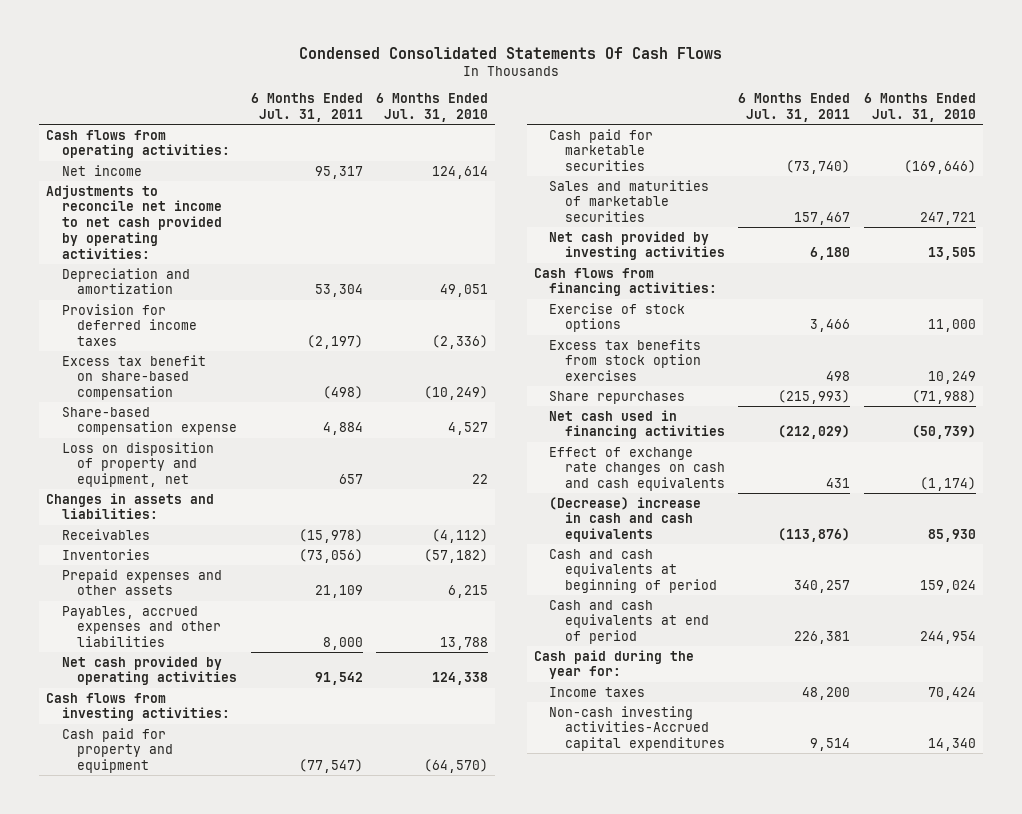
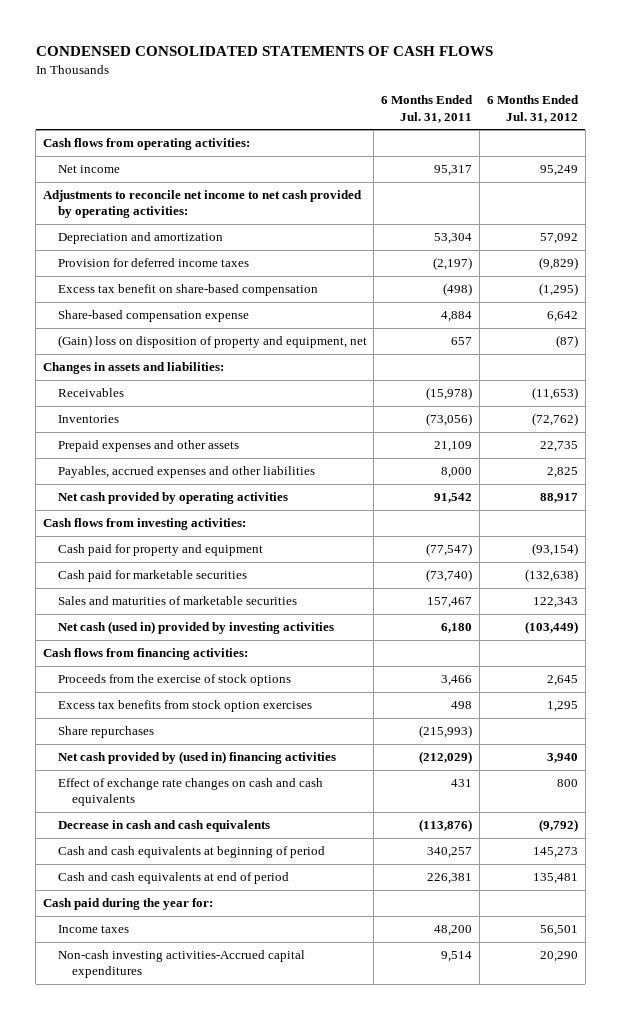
[299,47,723,60] Condensed Consolidated Statements Of Cash Flows -> [35,46,493,57] CONDENSED CONSOLIDATED STATEMENTS OF CASH FLOWS
[376,93,489,123] 6 Months Ended Jul. 31, 2010 -> none
none -> [487,95,580,123] 6 Months Ended Jul. 31, 2012
[61,441,214,488] Loss on disposition of property and equipment, net -> [57,335,367,349] (Gain) loss on disposition of property and equipment, net
[549,230,725,261] Net cash provided by investing activities -> [57,621,334,635] Net cash (used in) provided by investing activities
[549,302,686,333] Exercise of stock options -> [57,674,291,687] Proceeds from the exercise of stock options
[549,409,725,440] Net cash used in financing activities -> [57,751,336,765] Net cash provided by (used in) financing activities
[549,496,702,543] (Decrease) increase in cash and cash equivalents -> [57,820,270,833] Decrease in cash and cash equivalents

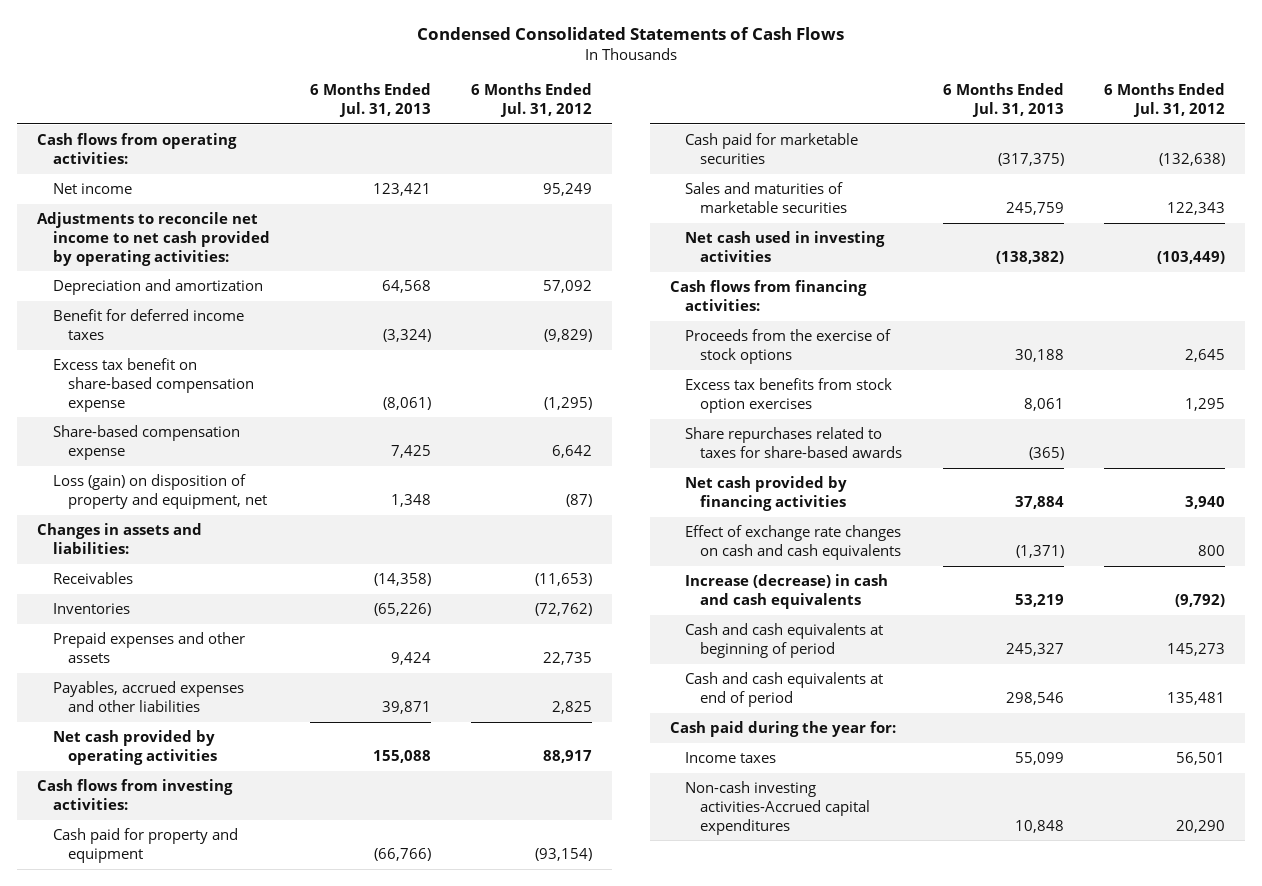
[35,46,493,57] CONDENSED CONSOLIDATED STATEMENTS OF CASH FLOWS -> [417,27,845,41] Condensed Consolidated Statements of Cash Flows
[381,95,474,123] 6 Months Ended Jul. 31, 2011 -> none
none -> [310,83,432,118] 6 Months Ended Jul. 31, 2013
[57,258,249,268] Provision for deferred income taxes -> [52,309,244,340] Benefit for deferred income taxes
[57,284,318,297] Excess tax benefit on share-based compensation -> [52,358,254,412] Excess tax benefit on share-based compensation expense
[57,335,367,349] (Gain) loss on disposition of property and equipment, net -> [52,474,267,509] Loss (gain) on disposition of property and equipment, net
[57,621,334,635] Net cash (used in) provided by investing activities -> [685,231,886,262] Net cash used in investing activities
[57,726,154,739] Share repurchases -> [685,427,903,458] Share repurchases related to taxes for share-based awards
[57,751,336,765] Net cash provided by (used in) financing activities -> [685,476,848,511] Net cash provided by financing activities
[57,820,270,833] Decrease in cash and cash equivalents -> [685,574,889,609] Increase (decrease) in cash and cash equivalents

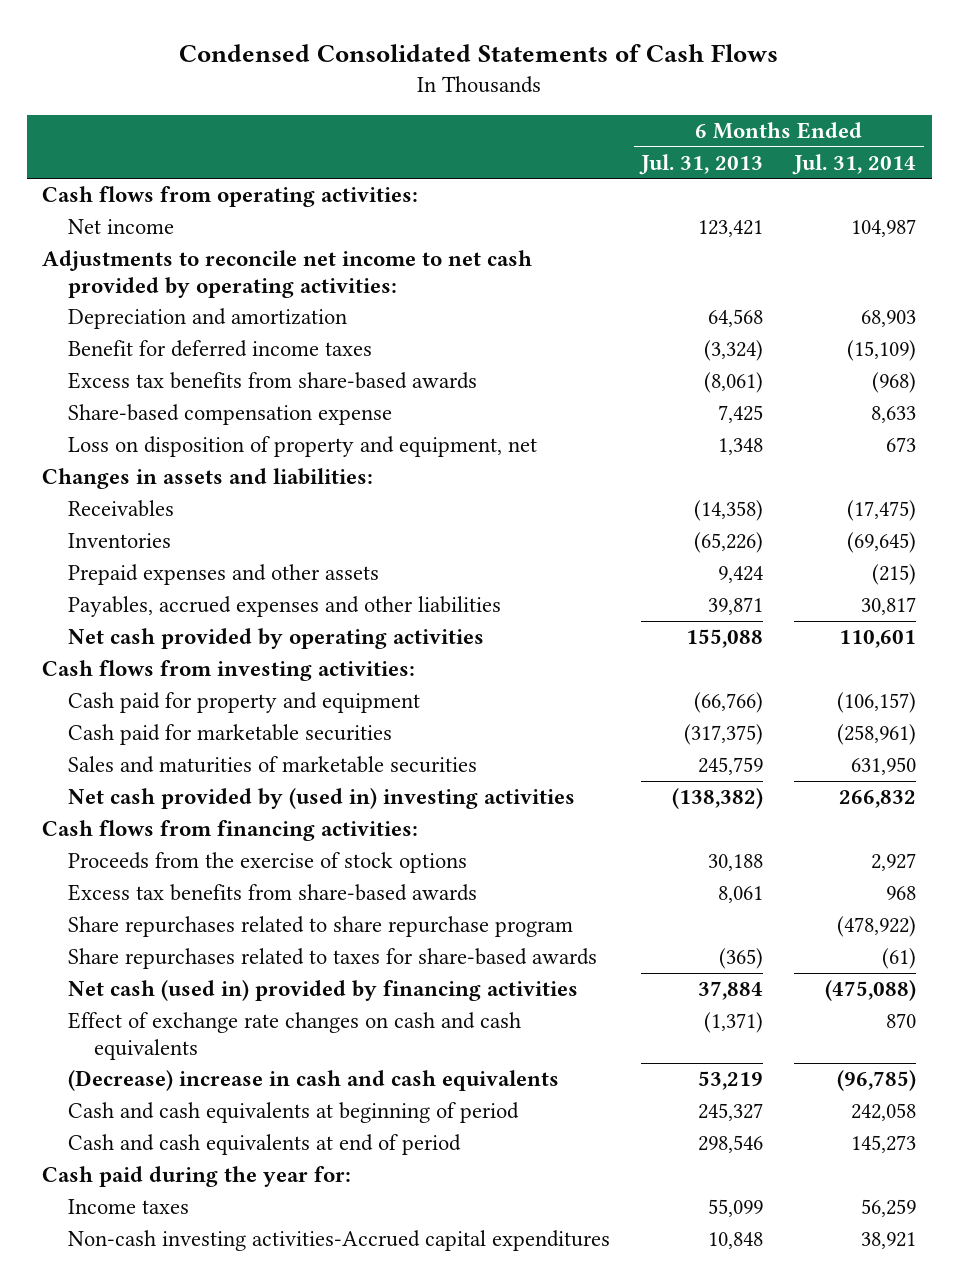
[471,83,593,118] 6 Months Ended Jul. 31, 2012 -> none
none -> [792,153,917,175] Jul. 31, 2014
[52,358,254,412] Excess tax benefit on share-based compensation expense -> [68,372,478,390] Excess tax benefits from share-based awards
[52,474,267,509] Loss (gain) on disposition of property and equipment, net -> [68,436,538,458] Loss on disposition of property and equipment, net
[685,231,886,262] Net cash used in investing activities -> [68,788,576,810] Net cash provided by (used in) investing activities
[685,378,893,413] Excess tax benefits from stock option exercises -> [68,884,478,902] Excess tax benefits from share-based awards
none -> [68,916,574,938] Share repurchases related to share repurchase program
[685,476,848,511] Net cash provided by financing activities -> [68,980,579,1002] Net cash (used in) provided by financing activities
[685,574,889,609] Increase (decrease) in cash and cash equivalents -> [68,1070,560,1092] (Decrease) increase in cash and cash equivalents

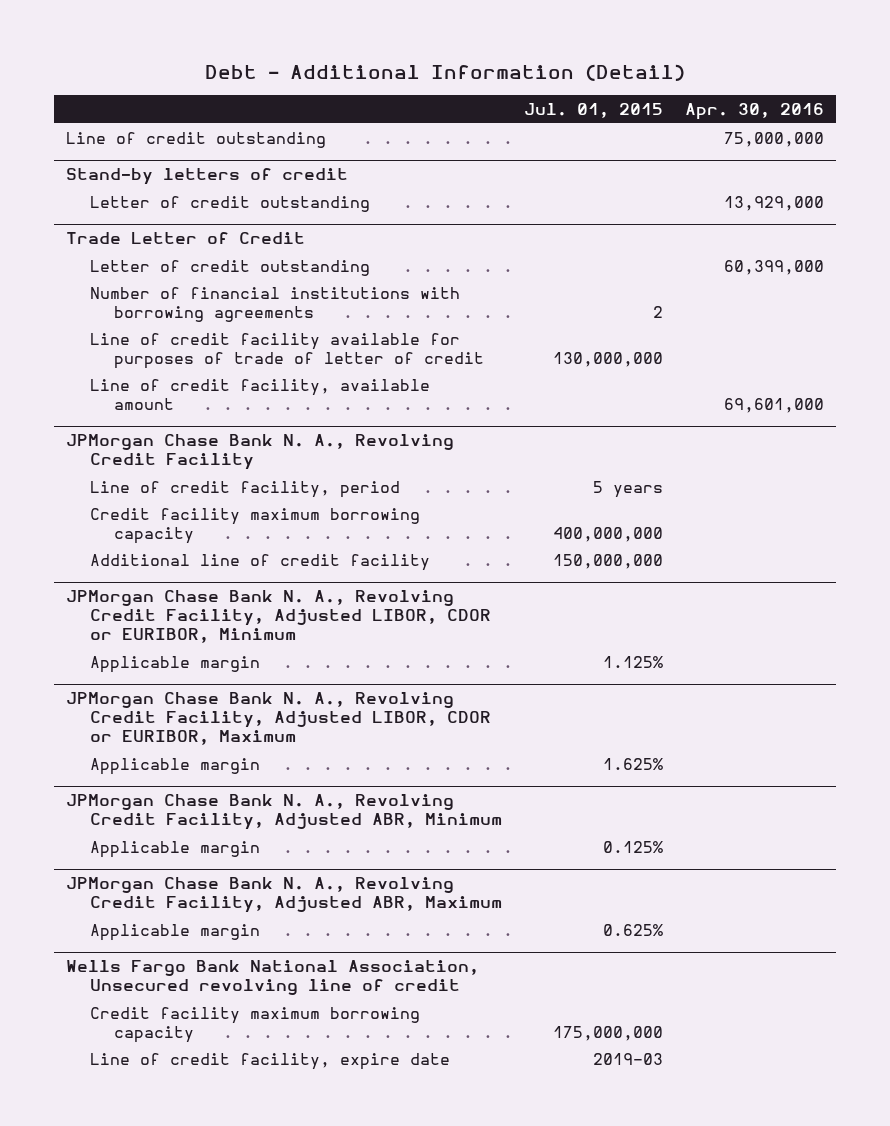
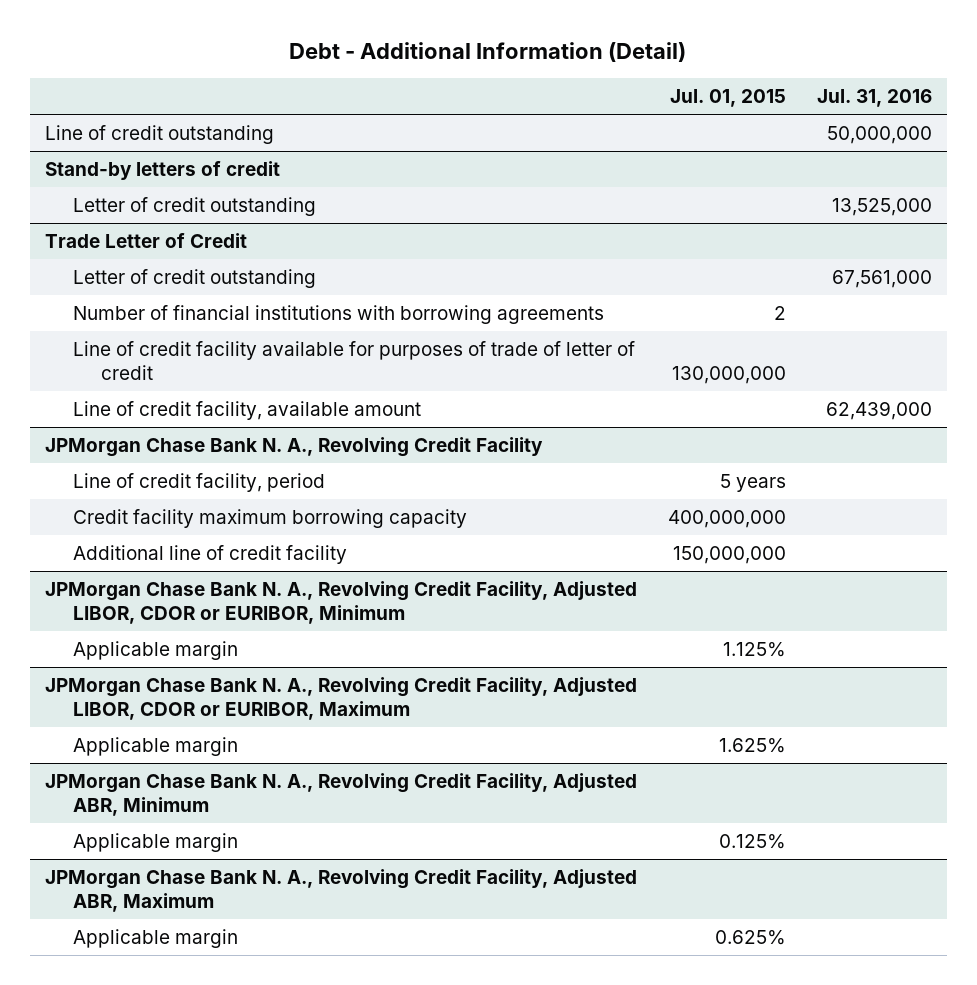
[685,103,825,121] Apr. 30, 2016 -> none
none -> [816,89,932,108] Jul. 31, 2016
[65,960,479,996] Wells Fargo Bank National Association, Unsecured revolving line of credit -> none
[89,1006,420,1043] Credit facility maximum borrowing capacity -> none
[89,1052,450,1070] Line of credit facility, expire date -> none

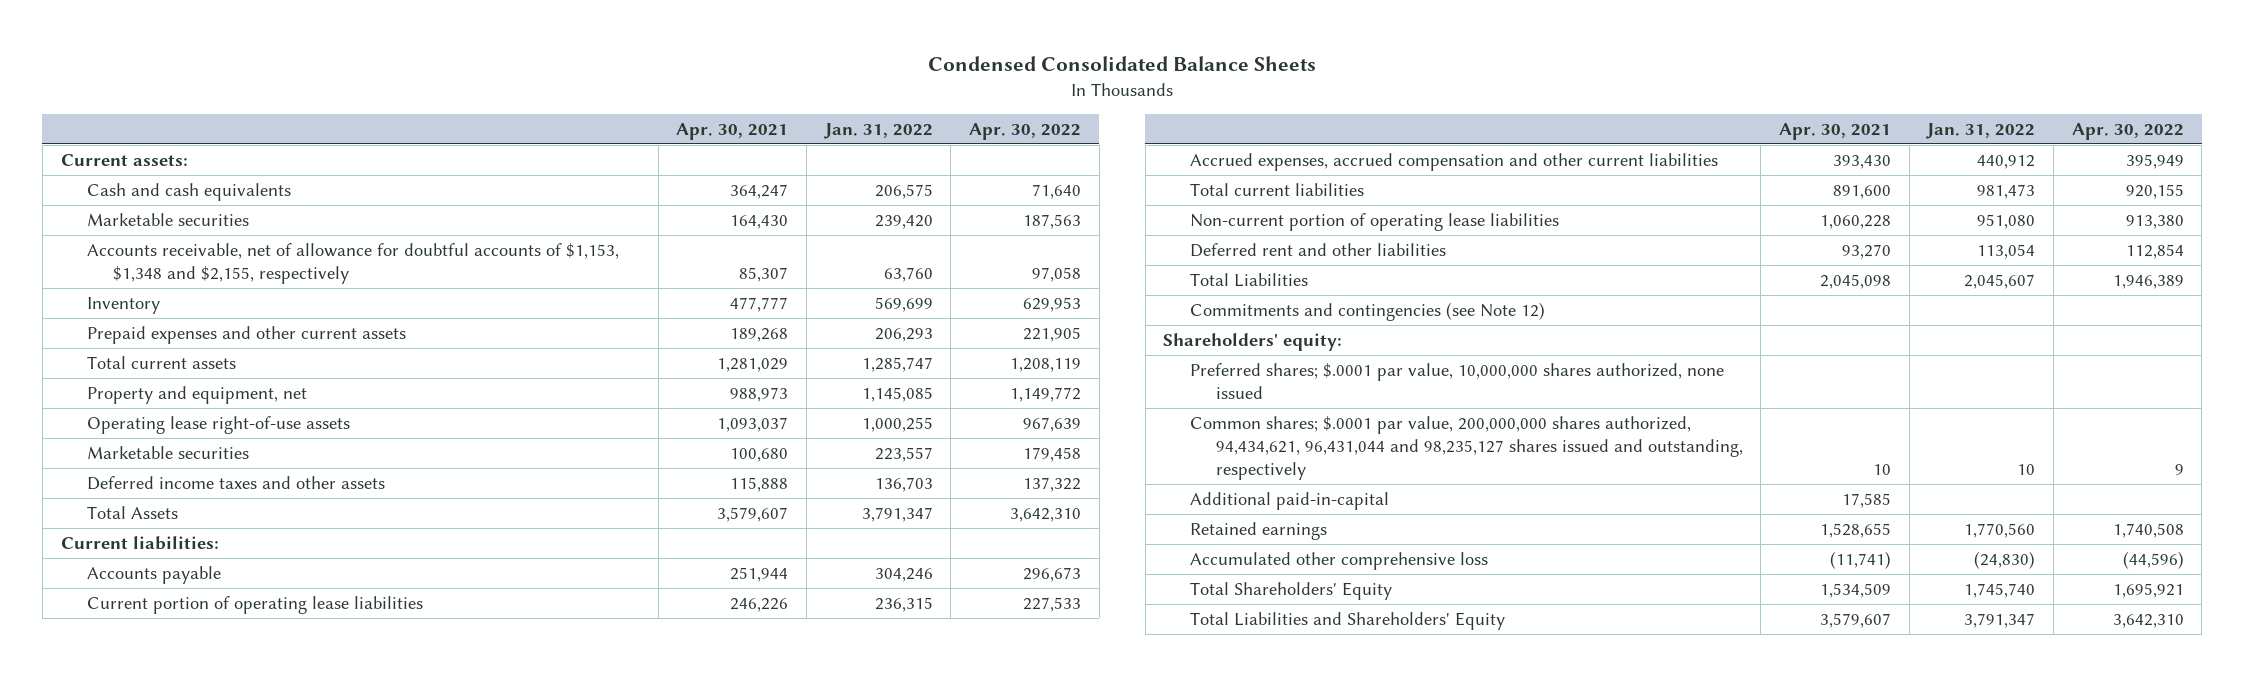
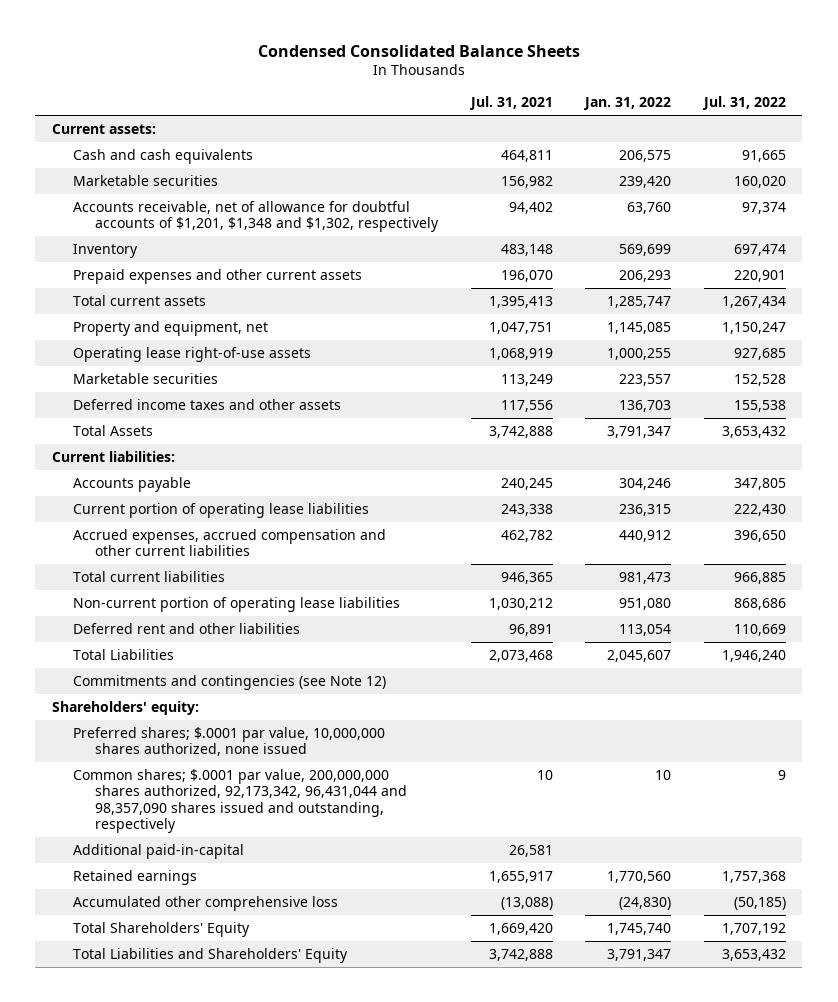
[676,123,789,141] Apr. 30, 2021 -> none
[968,123,1081,141] Apr. 30, 2022 -> none
none -> [468,96,553,111] Jul. 31, 2021
none -> [702,96,787,111] Jul. 31, 2022
[86,242,619,284] Accounts receivable, net of allowance for doubtful accounts of $1,153, $1,348 and $2,155, respectively -> [73,201,440,233] Accounts receivable, net of allowance for doubtful accounts of $1,201, $1,348 and $1,302, respectively
[1189,415,1743,480] Common shares; $.0001 par value, 200,000,000 shares authorized, 94,434,621, 96,431,044 and 98,235,127 shares issued and outstanding, respectively -> [73,769,408,834] Common shares; $.0001 par value, 200,000,000 shares authorized, 92,173,342, 96,431,044 and 98,357,090 shares issued and outstanding, respectively

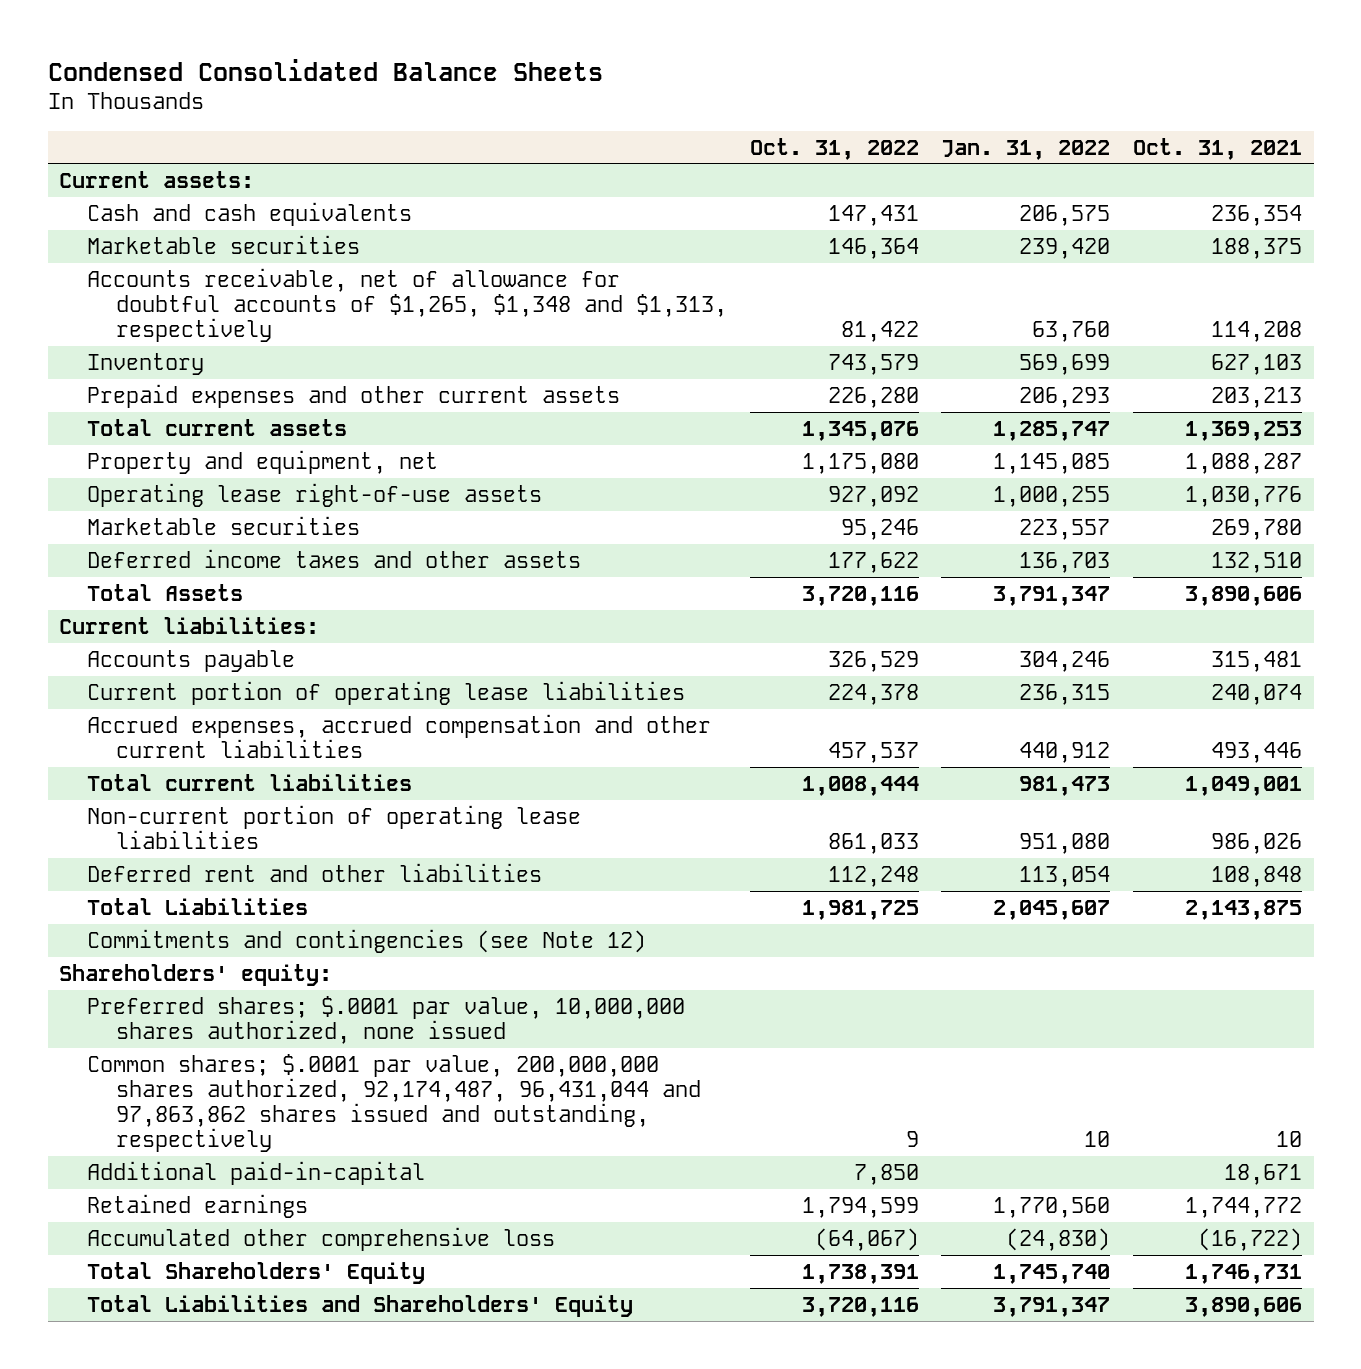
[468,96,553,111] Jul. 31, 2021 -> none
[702,96,787,111] Jul. 31, 2022 -> none
none -> [749,137,919,160] Oct. 31, 2022
none -> [1133,137,1303,160] Oct. 31, 2021
[73,201,440,233] Accounts receivable, net of allowance for doubtful accounts of $1,201, $1,348 and $1,302, respectively -> [87,267,727,342] Accounts receivable, net of allowance for doubtful accounts of $1,265, $1,348 and $1,313, respectively
[73,769,408,834] Common shares; $.0001 par value, 200,000,000 shares authorized, 92,173,342, 96,431,044 and 98,357,090 shares issued and outstanding, respectively -> [87,1053,701,1153] Common shares; $.0001 par value, 200,000,000 shares authorized, 92,174,487, 96,431,044 and 97,863,862 shares issued and outstanding, respectively

